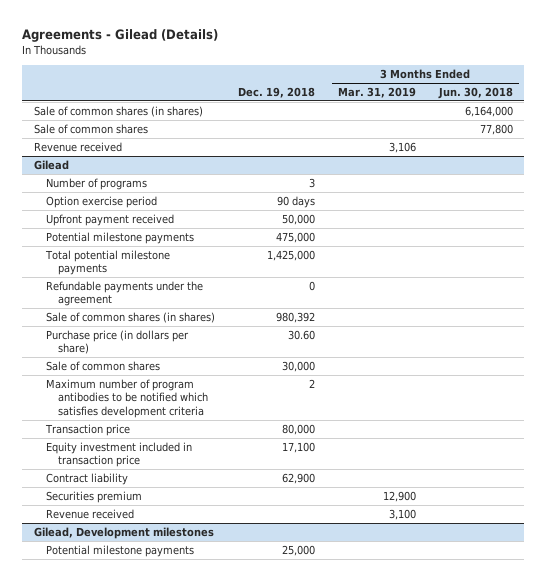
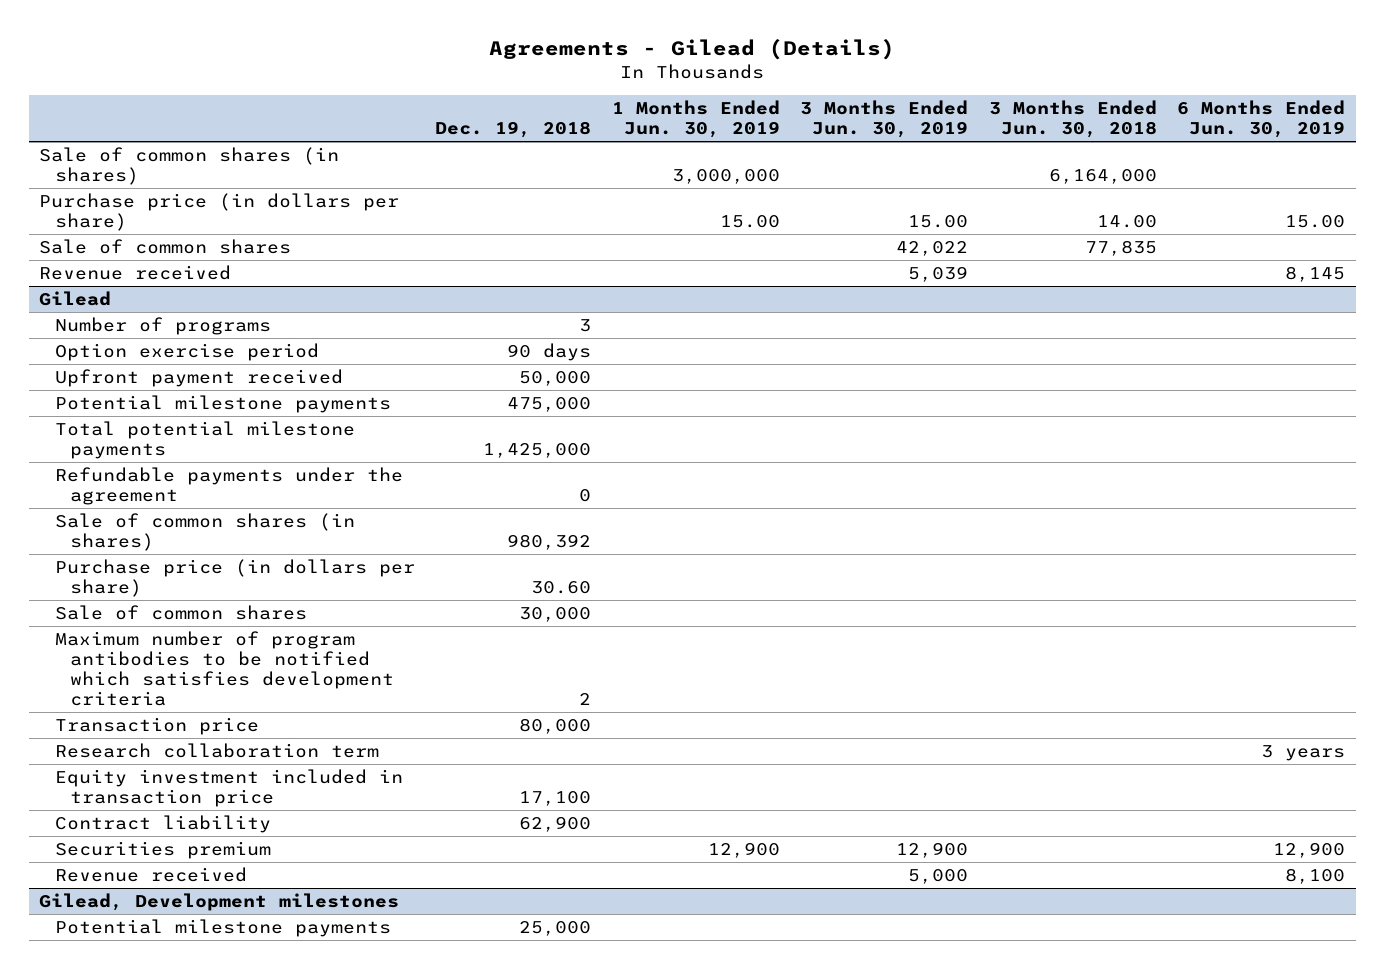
[337,86,416,98] Mar. 31, 2019 -> none
none -> [611,100,780,139] 1 Months Ended Jun. 30, 2019
none -> [800,100,969,139] 3 Months Ended Jun. 30, 2019
none -> [1177,100,1346,139] 6 Months Ended Jun. 30, 2019
none -> [39,193,400,231] Purchase price (in dollars per share)
[479,123,513,135] 77,800 -> [1084,240,1157,257] 77,835
none -> [54,743,379,759] Research collaboration term

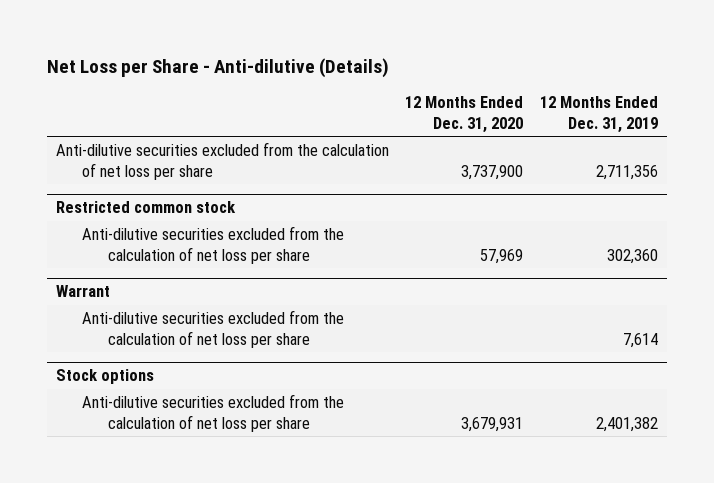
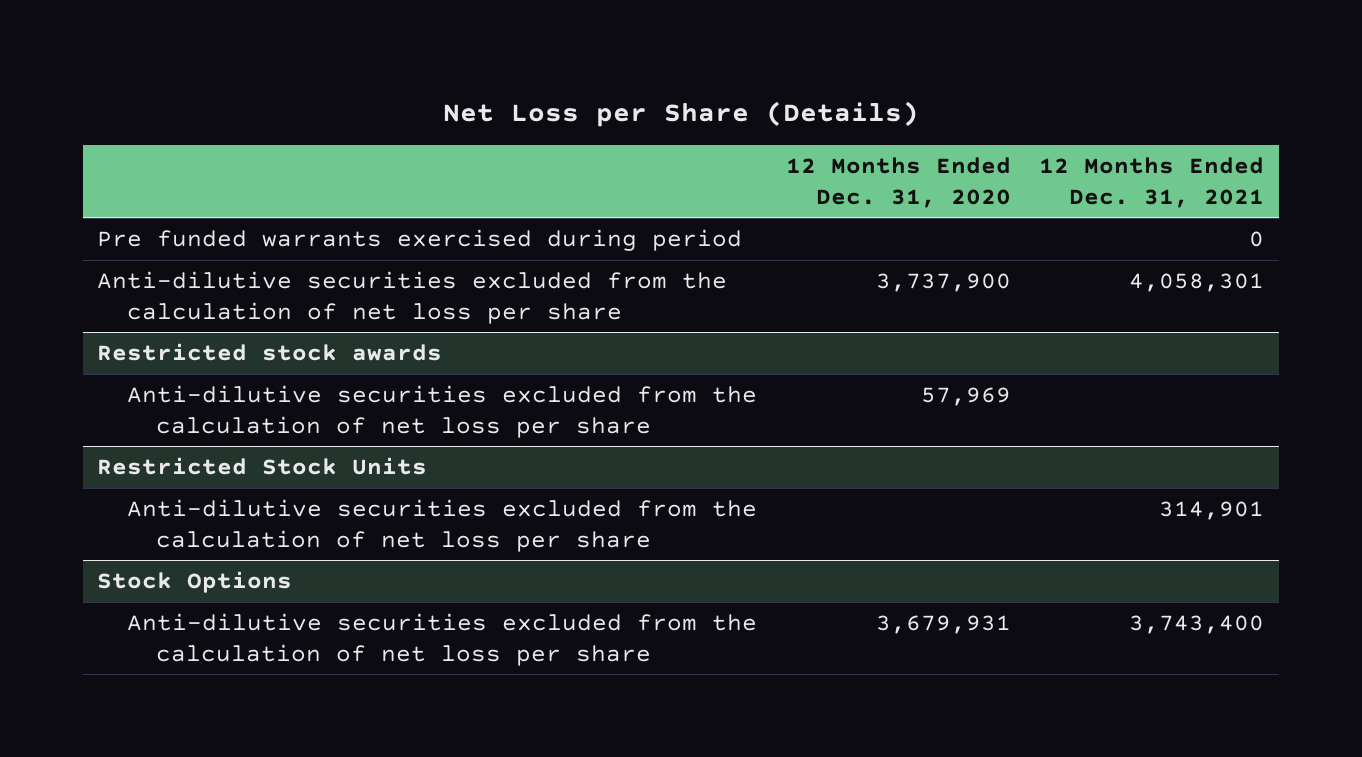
[47,57,390,78] Net Loss per Share - Anti-dilutive (Details) -> [442,100,919,127] Net Loss per Share (Details)
[540,96,659,134] 12 Months Ended Dec. 31, 2019 -> none
none -> [1039,157,1265,208] 12 Months Ended Dec. 31, 2021
none -> [97,228,743,251] Pre funded warrants exercised during period
[55,201,236,214] Restricted common stock -> [97,342,443,361] Restricted stock awards
[55,285,110,298] Warrant -> none
none -> [97,456,428,475] Restricted Stock Units
[55,369,154,385] Stock options -> [97,570,293,593] Stock Options

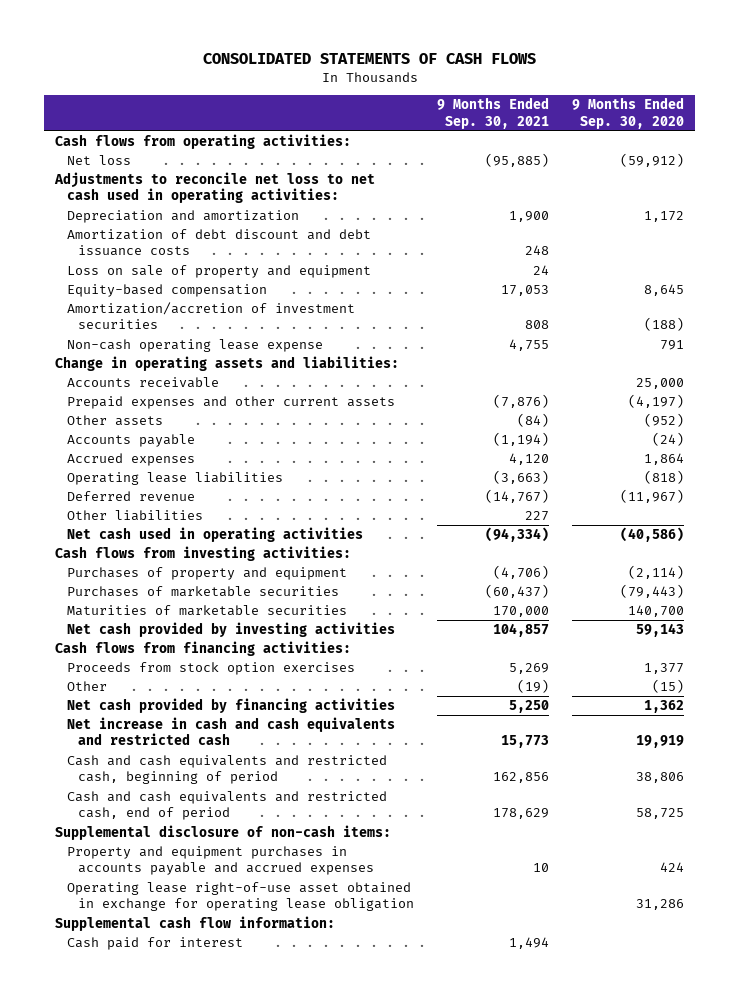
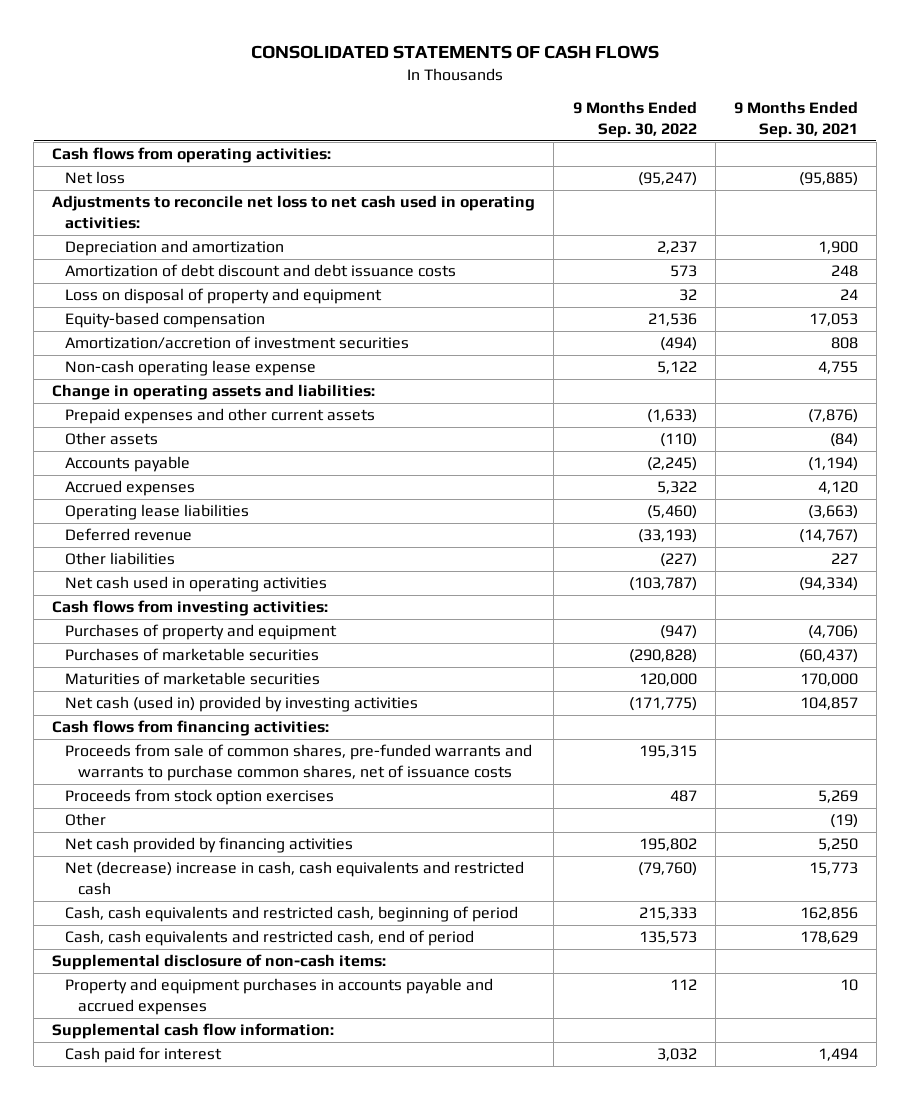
[571,97,684,129] 9 Months Ended Sep. 30, 2020 -> none
none -> [572,101,697,138] 9 Months Ended Sep. 30, 2022
[66,265,371,279] Loss on sale of property and equipment -> [65,288,383,305] Loss on disposal of property and equipment
[66,377,219,389] Accounts receivable -> none
[66,622,395,638] Net cash provided by investing activities -> [65,696,419,713] Net cash (used in) provided by investing activities
none -> [65,744,533,781] Proceeds from sale of common shares, pre-funded warrants and warrants to purchase common shares, net of issuance costs
[66,717,395,746] Net increase in cash and cash equivalents and restricted cash -> [65,861,525,895] Net (decrease) increase in cash, cash equivalents and restricted cash
[66,755,387,785] Cash and cash equivalents and restricted cash, beginning of period -> [65,906,519,923] Cash, cash equivalents and restricted cash, beginning of period
[66,791,387,821] Cash and cash equivalents and restricted cash, end of period -> [65,930,475,947] Cash, cash equivalents and restricted cash, end of period
[66,882,415,912] Operating lease right-of-use asset obtained in exchange for operating lease obligation -> none

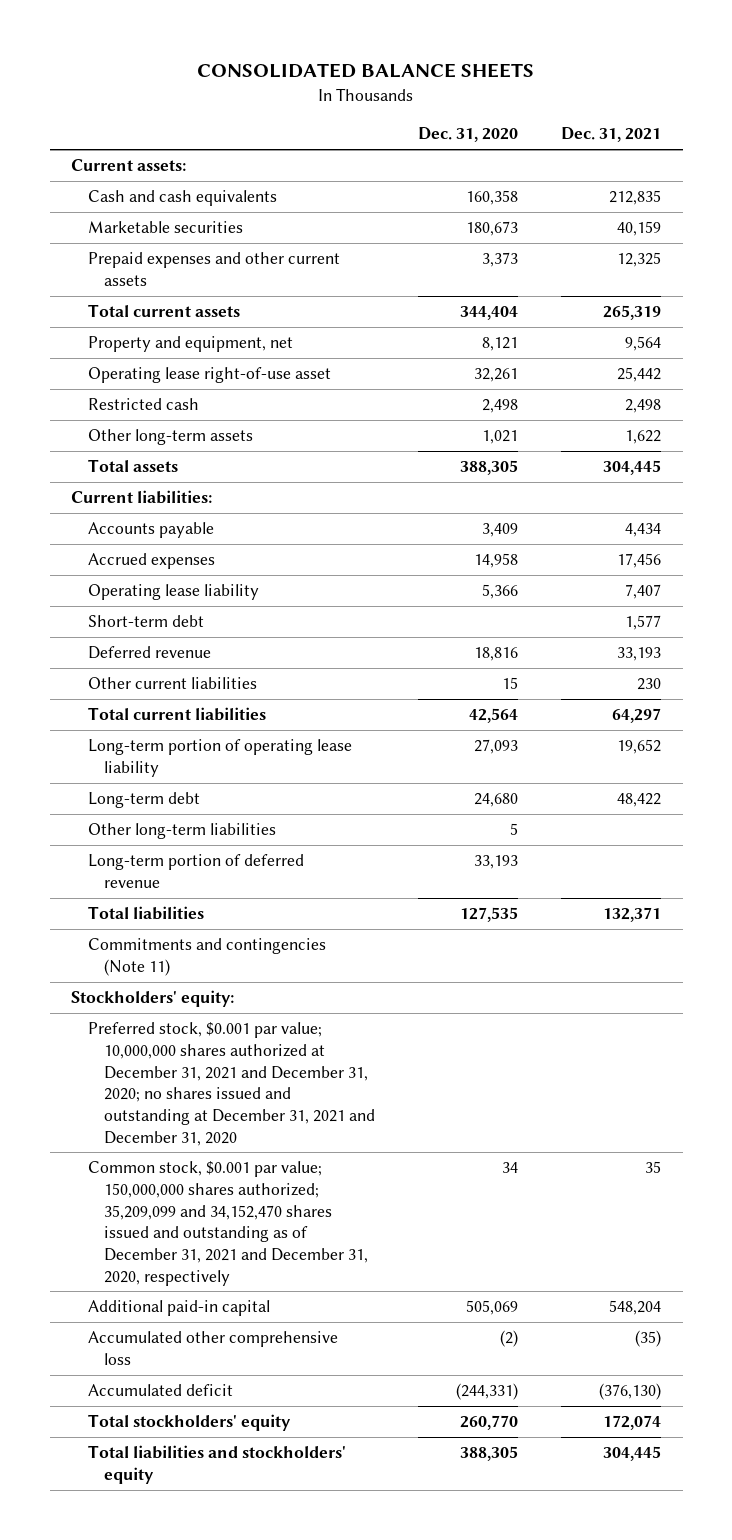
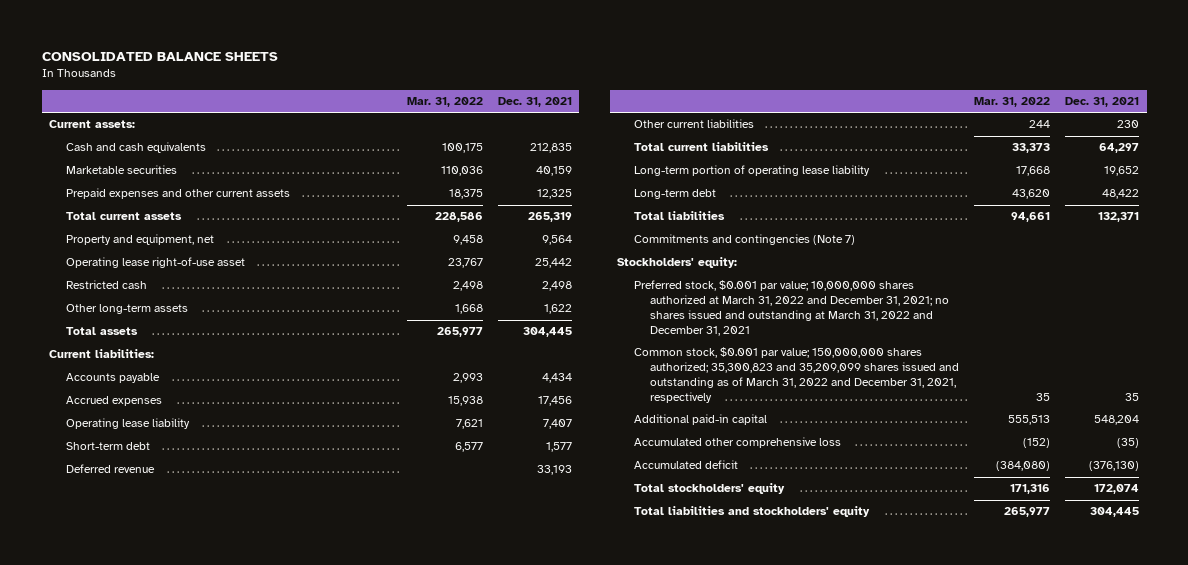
[417,127,518,143] Dec. 31, 2020 -> none
none -> [406,97,483,108] Mar. 31, 2022
[87,823,276,840] Other long-term liabilities -> none
[87,854,304,888] Long-term portion of deferred revenue -> none
[87,938,326,976] Commitments and contingencies (Note 11) -> [633,234,855,246] Commitments and contingencies (Note 7)
[87,1022,375,1146] Preferred stock, $0.001 par value; 10,000,000 shares authorized at December 31, 2021 and December 31, 2020; no shares issued and outstanding at December 31, 2021 and December 31, 2020 -> [633,280,950,336] Preferred stock, $0.001 par value; 10,000,000 shares authorized at March 31, 2022 and December 31, 2021; no shares issued and outstanding at March 31, 2022 and December 31, 2021
[87,1161,368,1286] Common stock, $0.001 par value; 150,000,000 shares authorized; 35,209,099 and 34,152,470 shares issued and outstanding as of December 31, 2021 and December 31, 2020, respectively -> [633,347,960,403] Common stock, $0.001 par value; 150,000,000 shares authorized; 35,300,823 and 35,209,099 shares issued and outstanding as of March 31, 2022 and December 31, 2021, respectively

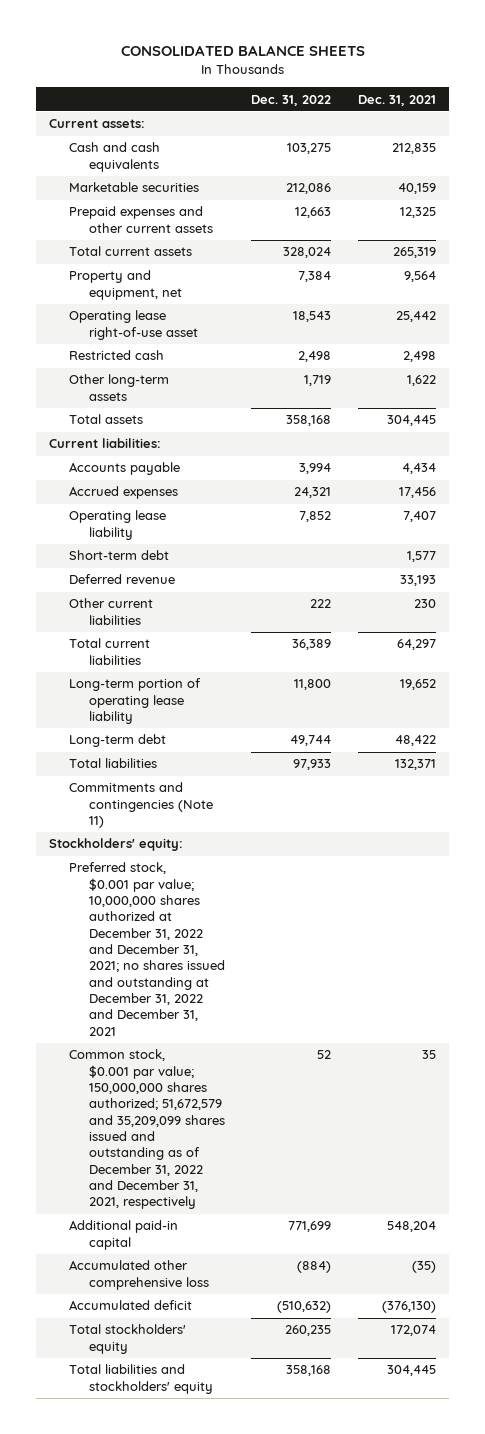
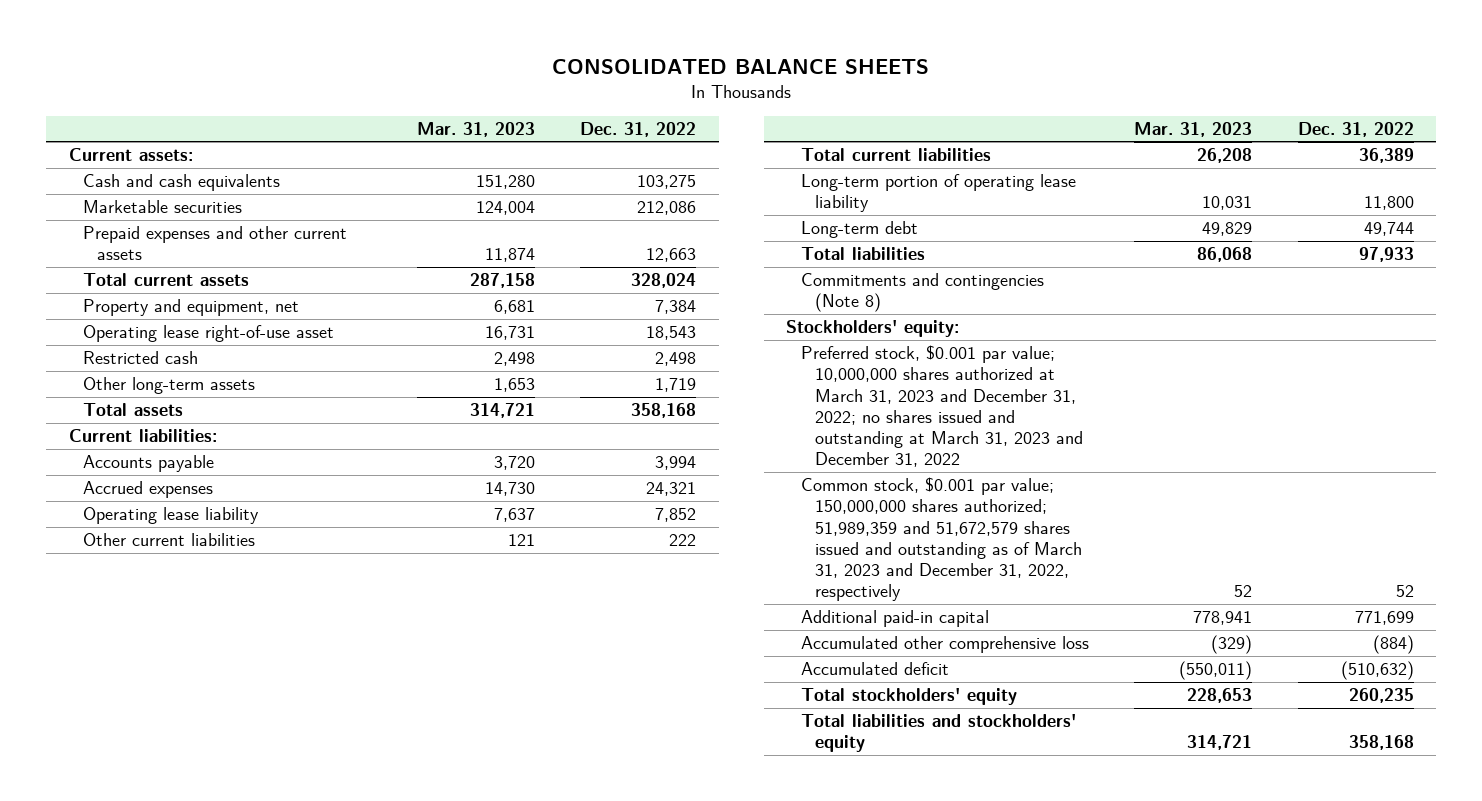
[357,94,436,106] Dec. 31, 2021 -> none
none -> [416,121,535,137] Mar. 31, 2023
[69,550,170,561] Short-term debt -> none
[69,574,176,585] Deferred revenue -> none
[69,782,214,829] Commitments and contingencies (Note 11) -> [800,273,1044,313] Commitments and contingencies (Note 8)
[69,862,226,1036] Preferred stock, $0.001 par value; 10,000,000 shares authorized at December 31, 2022 and December 31, 2021; no shares issued and outstanding at December 31, 2022 and December 31, 2021 -> [800,345,1084,468] Preferred stock, $0.001 par value; 10,000,000 shares authorized at March 31, 2023 and December 31, 2022; no shares issued and outstanding at March 31, 2023 and December 31, 2022
[69,1049,226,1210] Common stock, $0.001 par value; 150,000,000 shares authorized; 51,672,579 and 35,209,099 shares issued and outstanding as of December 31, 2022 and December 31, 2021, respectively -> [800,477,1083,602] Common stock, $0.001 par value; 150,000,000 shares authorized; 51,989,359 and 51,672,579 shares issued and outstanding as of March 31, 2023 and December 31, 2022, respectively

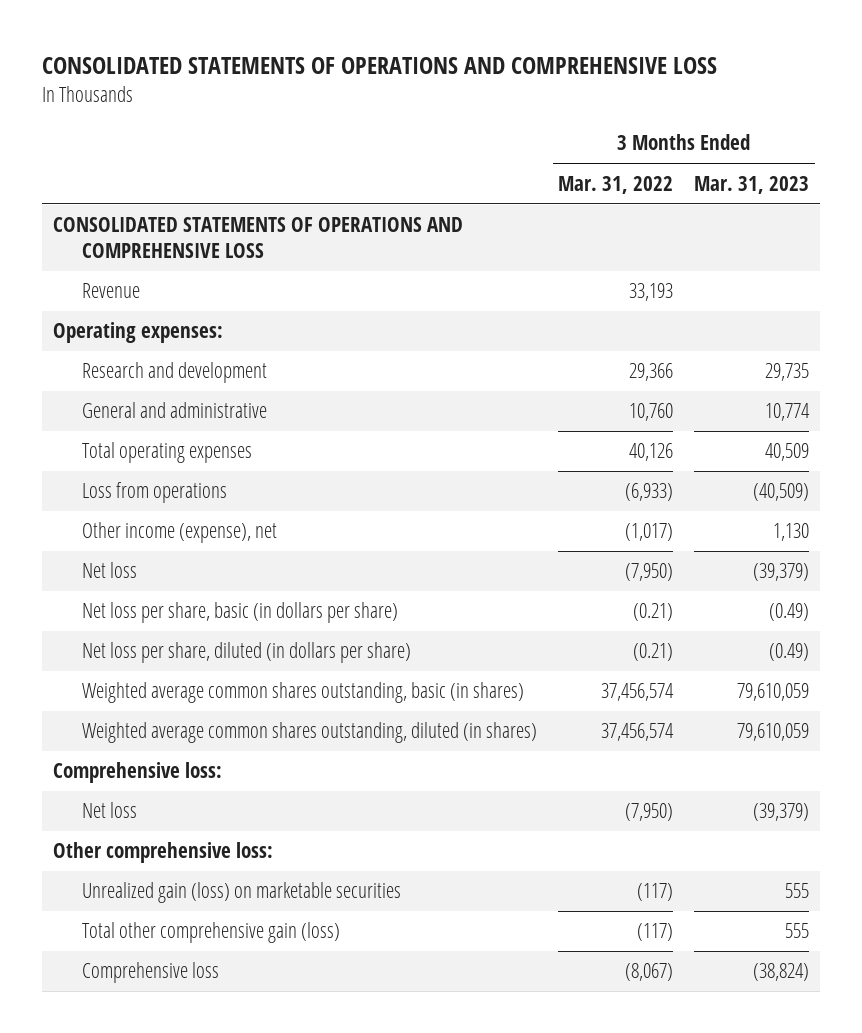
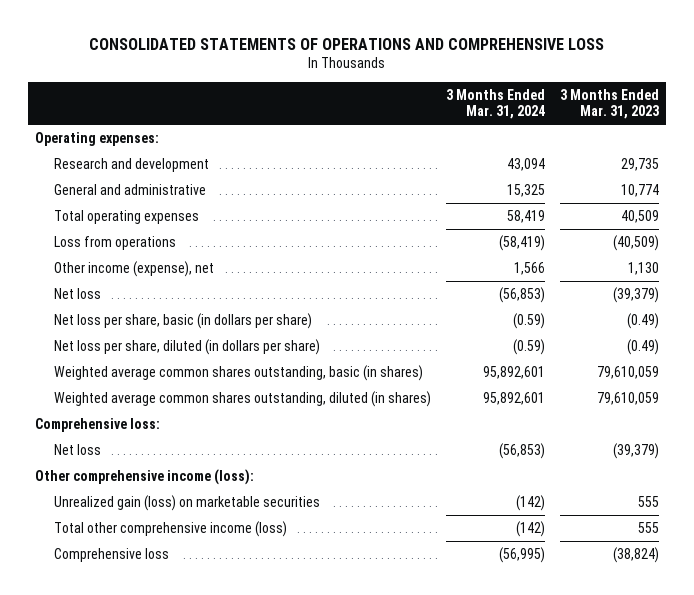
[557,175,673,194] Mar. 31, 2022 -> none
none -> [445,89,545,120] 3 Months Ended Mar. 31, 2024
[53,217,464,259] CONSOLIDATED STATEMENTS OF OPERATIONS AND COMPREHENSIVE LOSS -> none
[81,283,140,299] Revenue -> none
[53,842,274,864] Other comprehensive loss: -> [35,468,255,485] Other comprehensive income (loss):
[81,922,340,944] Total other comprehensive gain (loss) -> [53,520,287,537] Total other comprehensive income (loss)

